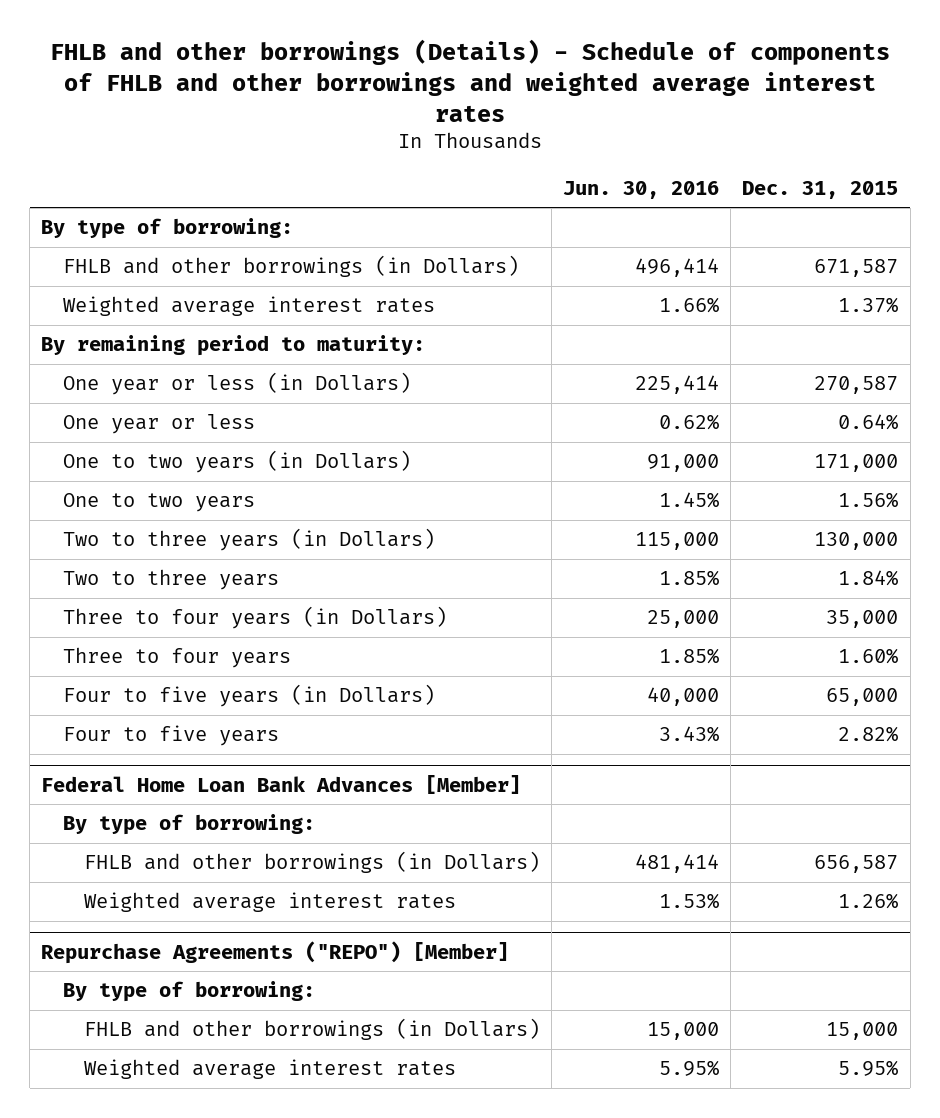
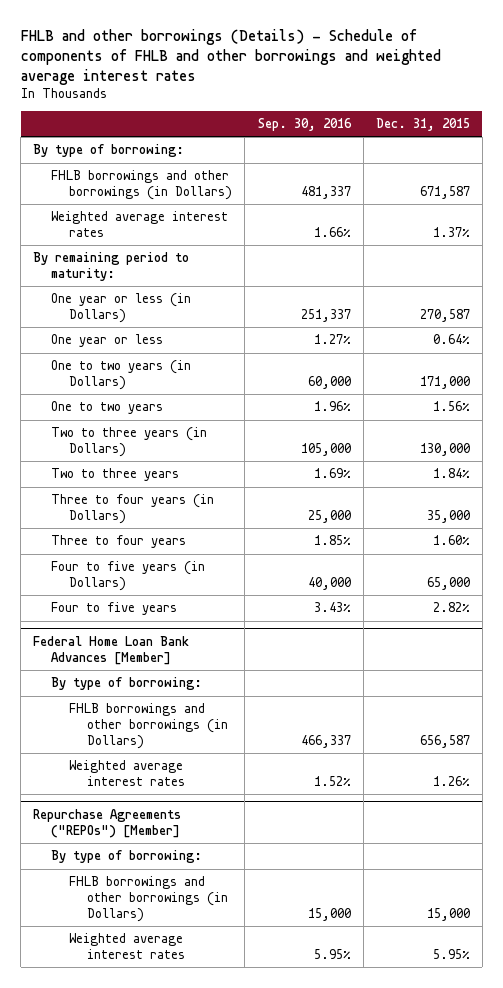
[563,180,720,199] Jun. 30, 2016 -> none
none -> [257,117,352,131] Sep. 30, 2016
[62,255,519,278] FHLB and other borrowings (in Dollars) -> [51,170,233,200] FHLB borrowings and other borrowings (in Dollars)
[84,851,541,874] FHLB and other borrowings (in Dollars) -> [69,703,229,749] FHLB borrowings and other borrowings (in Dollars)
[41,941,510,965] Repurchase Agreements ("REPO") [Member] -> [33,809,182,838] Repurchase Agreements ("REPOs") [Member]
[84,1018,541,1041] FHLB and other borrowings (in Dollars) -> [69,876,229,922] FHLB borrowings and other borrowings (in Dollars)

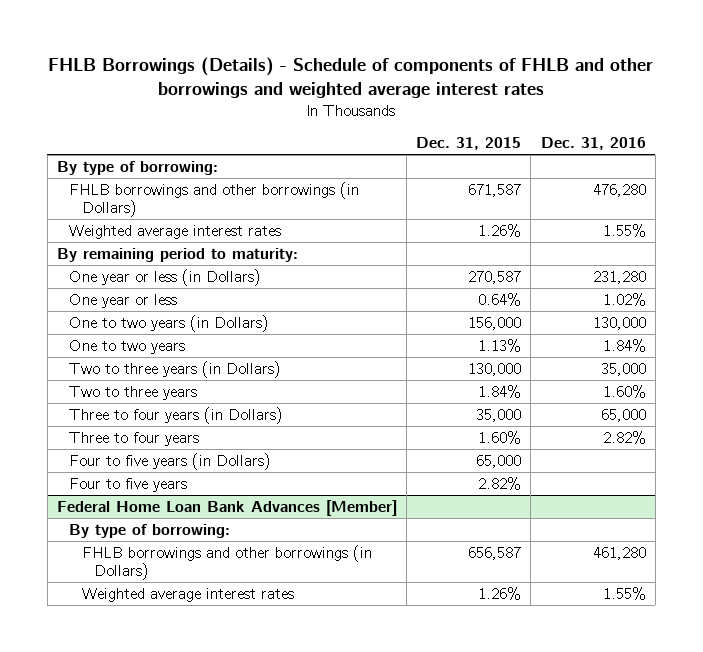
[20,28,441,85] FHLB and other borrowings (Details) - Schedule of components of FHLB and other borrowings and weighted average interest rates -> [48,57,654,98] FHLB Borrowings (Details) - Schedule of components of FHLB and other borrowings and weighted average interest rates
[257,117,352,131] Sep. 30, 2016 -> none
none -> [540,136,646,150] Dec. 31, 2016
[432,226,470,237] 1.37% -> [478,223,522,237] 1.26%
[419,375,470,389] 171,000 -> [468,316,522,330] 156,000
[432,401,470,412] 1.56% -> [478,338,522,352] 1.13%
[33,809,182,838] Repurchase Agreements ("REPOs") [Member] -> none
[51,850,203,864] By type of borrowing: -> none
[69,876,229,922] FHLB borrowings and other borrowings (in Dollars) -> none
[69,933,186,959] Weighted average interest rates -> none

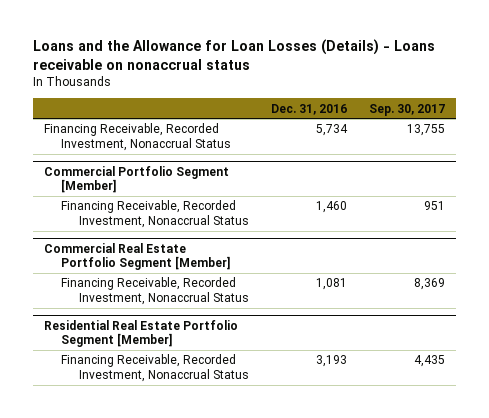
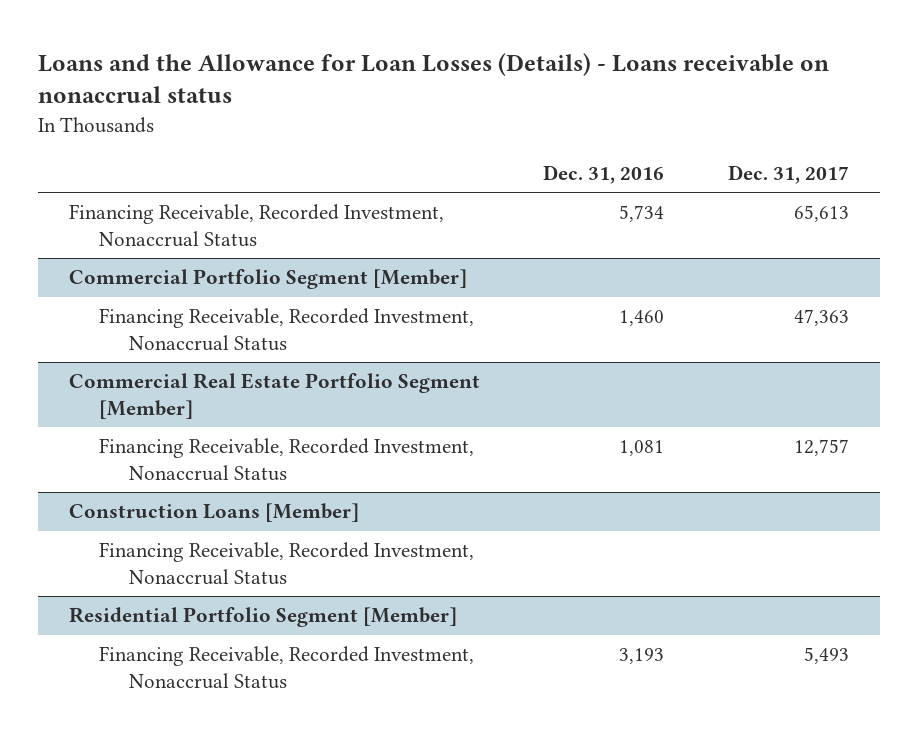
[369,103,446,116] Sep. 30, 2017 -> none
none -> [727,164,849,184] Dec. 31, 2017
none -> [69,503,360,523] Construction Loans [Member]
none -> [99,542,475,585] Financing Receivable, Recorded Investment, Nonaccrual Status
[43,319,238,348] Residential Real Estate Portfolio Segment [Member] -> [69,607,458,628] Residential Portfolio Segment [Member]

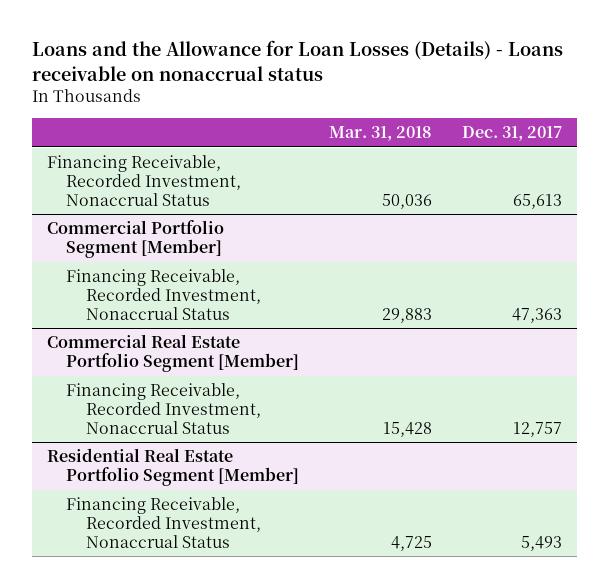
[543,164,665,184] Dec. 31, 2016 -> none
none -> [329,126,433,142] Mar. 31, 2018
[69,503,360,523] Construction Loans [Member] -> none
[99,542,475,585] Financing Receivable, Recorded Investment, Nonaccrual Status -> none
[69,607,458,628] Residential Portfolio Segment [Member] -> [46,448,300,486] Residential Real Estate Portfolio Segment [Member]

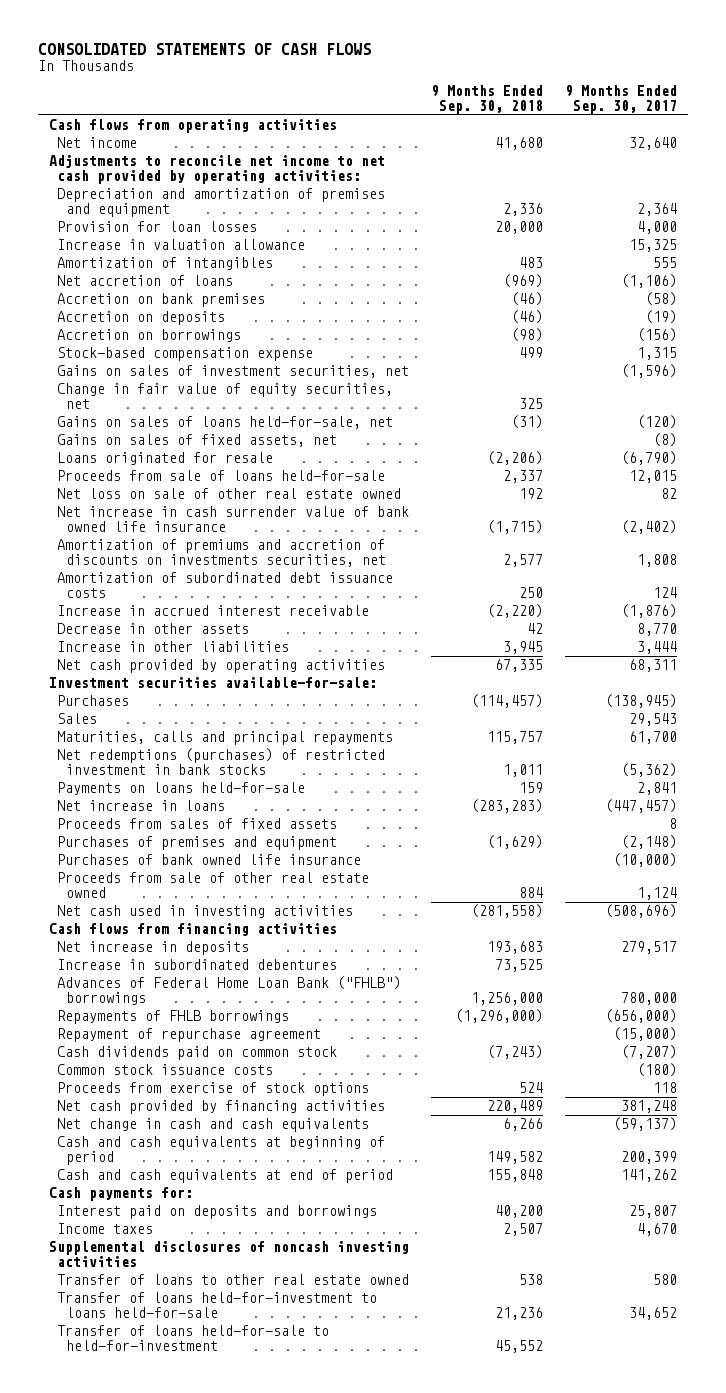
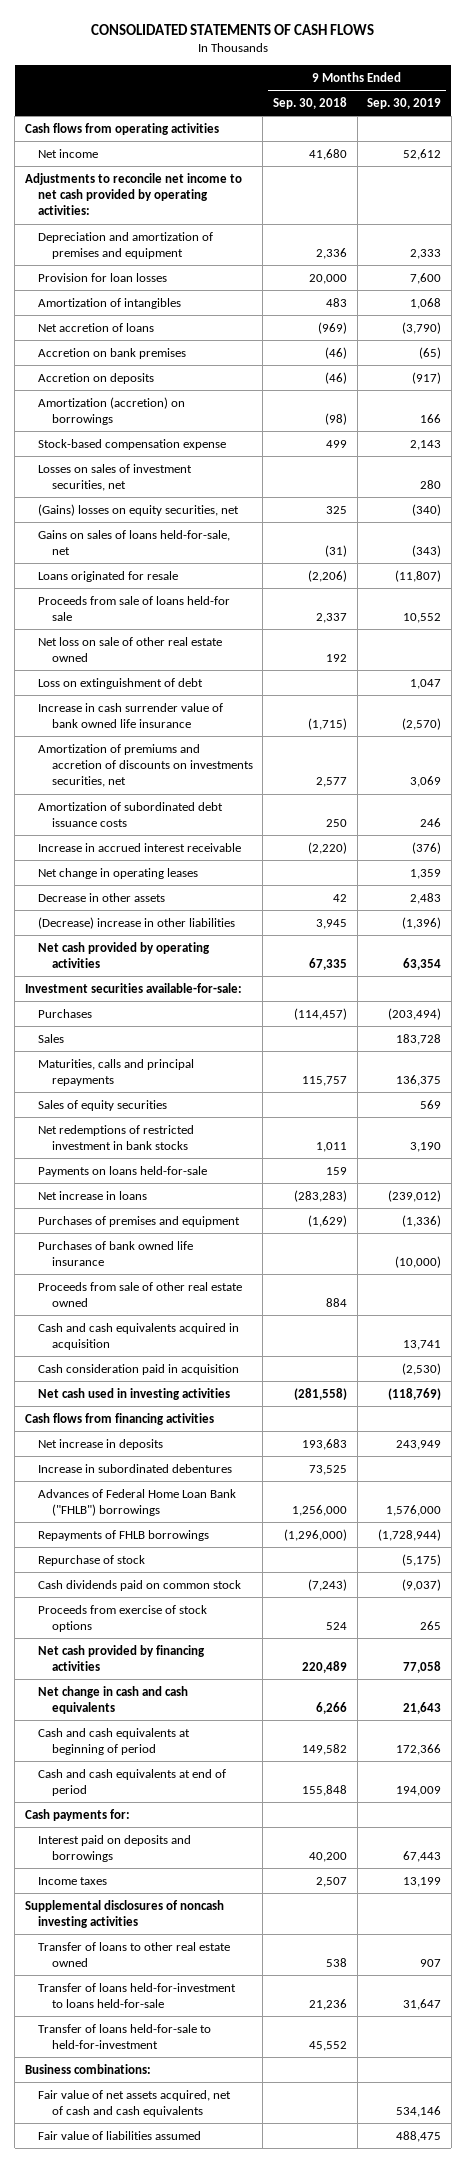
[565,85,678,115] 9 Months Ended Sep. 30, 2017 -> none
none -> [367,97,442,109] Sep. 30, 2019
[57,239,306,251] Increase in valuation allowance -> none
[57,329,242,343] Accretion on borrowings -> [38,396,186,425] Amortization (accretion) on borrowings
[57,365,410,379] Gains on sales of investment securities, net -> [38,463,193,491] Losses on sales of investment securities, net
[57,383,394,410] Change in fair value of equity securities, net -> [38,503,240,516] (Gains) losses on equity securities, net
[57,434,338,448] Gains on sales of fixed assets, net -> none
[57,470,386,482] Proceeds from sale of loans held-for-sale -> [38,595,231,621] Proceeds from sale of loans held-for sale
none -> [38,677,204,689] Loss on extinguishment of debt
[57,506,410,533] Net increase in cash surrender value of bank owned life insurance -> [38,702,224,728] Increase in cash surrender value of bank owned life insurance
none -> [38,867,199,879] Net change in operating leases
[57,641,290,653] Increase in other liabilities -> [38,916,236,929] (Decrease) increase in other liabilities
none -> [38,1099,168,1111] Sales of equity securities
[57,748,386,776] Net redemptions (purchases) of restricted investment in bank stocks -> [38,1124,195,1150] Net redemptions of restricted investment in bank stocks
[57,818,338,830] Proceeds from sales of fixed assets -> none
none -> [38,1322,240,1350] Cash and cash equivalents acquired in acquisition
none -> [38,1363,240,1375] Cash consideration paid in acquisition
[57,1028,322,1043] Repayment of repurchase agreement -> none
none -> [38,1554,146,1566] Repurchase of stock
[57,1064,274,1076] Common stock issuance costs -> none
none -> [24,2063,151,2074] Business combinations:
none -> [38,2089,232,2117] Fair value of net assets acquired, net of cash and cash equivalents
none -> [38,2130,202,2140] Fair value of liabilities assumed

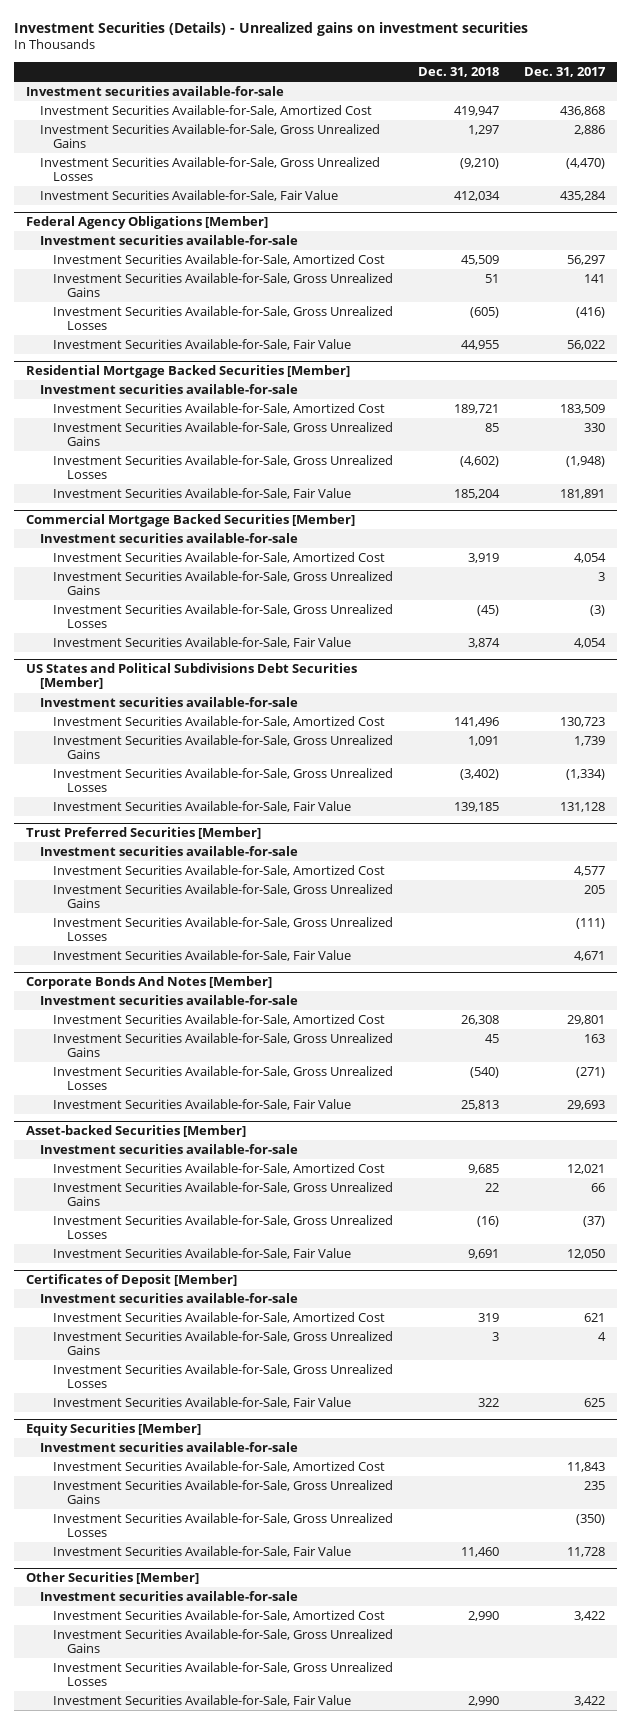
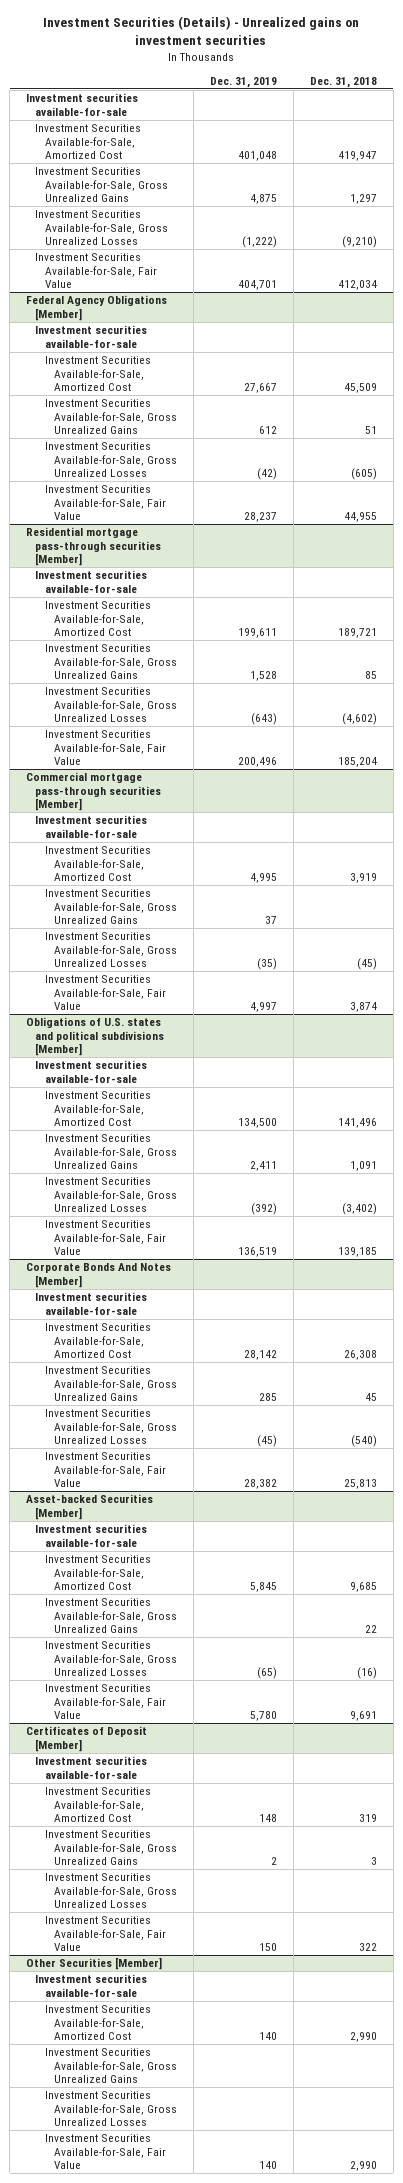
[523,66,606,77] Dec. 31, 2017 -> none
none -> [209,76,277,88] Dec. 31, 2019
[26,365,351,379] Residential Mortgage Backed Securities [Member] -> [25,527,162,566] Residential mortgage pass-through securities [Member]
[26,514,356,528] Commercial Mortgage Backed Securities [Member] -> [25,772,162,811] Commercial mortgage pass-through securities [Member]
[26,663,358,690] US States and Political Subdivisions Debt Securities [Member] -> [25,1017,165,1056] Obligations of U.S. states and political subdivisions [Member]
[26,827,262,840] Trust Preferred Securities [Member] -> none
[39,846,298,857] Investment securities available-for-sale -> none
[53,865,386,877] Investment Securities Available-for-Sale, Amortized Cost -> none
[53,884,394,909] Investment Securities Available-for-Sale, Gross Unrealized Gains -> none
[53,917,394,942] Investment Securities Available-for-Sale, Gross Unrealized Losses -> none
[53,950,352,962] Investment Securities Available-for-Sale, Fair Value -> none
[26,1423,202,1437] Equity Securities [Member] -> none
[39,1442,298,1453] Investment securities available-for-sale -> none
[53,1461,386,1473] Investment Securities Available-for-Sale, Amortized Cost -> none
[53,1480,394,1505] Investment Securities Available-for-Sale, Gross Unrealized Gains -> none
[53,1513,394,1538] Investment Securities Available-for-Sale, Gross Unrealized Losses -> none
[53,1546,352,1558] Investment Securities Available-for-Sale, Fair Value -> none

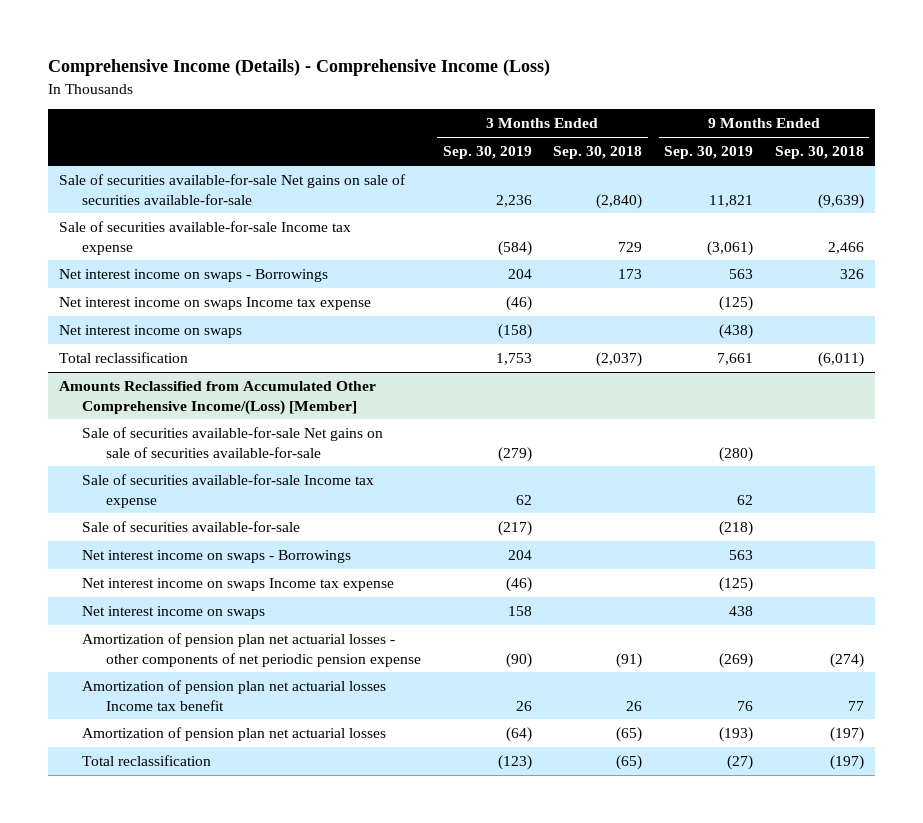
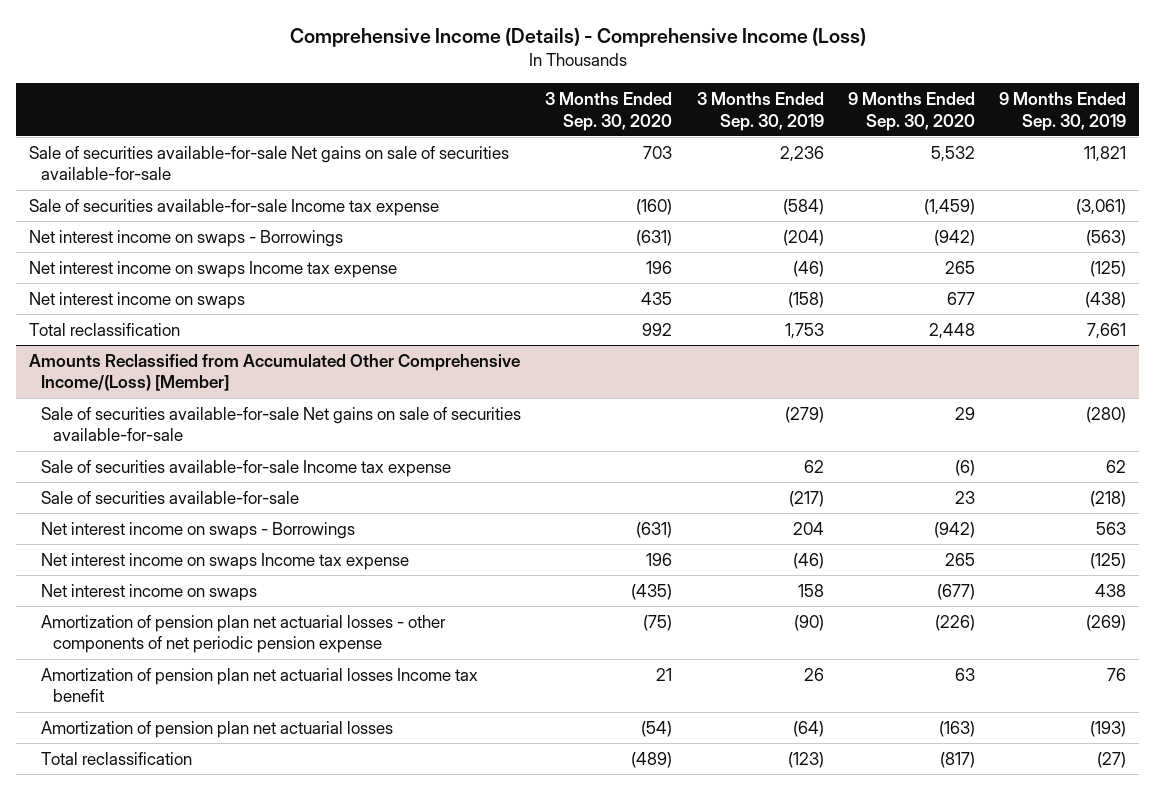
[553,146,643,160] Sep. 30, 2018 -> none
[775,146,865,160] Sep. 30, 2018 -> none
none -> [545,92,673,131] 3 Months Ended Sep. 30, 2020
none -> [848,92,976,131] 9 Months Ended Sep. 30, 2020
[507,269,532,280] 204 -> [782,229,824,246] (204)
[729,269,754,280] 563 -> [1086,229,1127,246] (563)

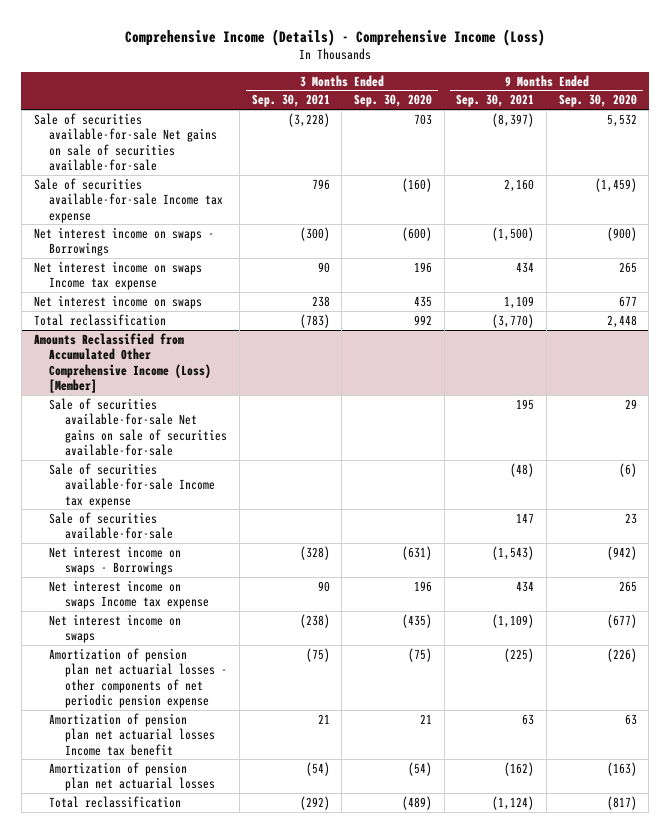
[696,92,824,131] 3 Months Ended Sep. 30, 2019 -> none
[999,92,1127,131] 9 Months Ended Sep. 30, 2019 -> none
none -> [251,94,330,108] Sep. 30, 2021
none -> [456,94,535,108] Sep. 30, 2021
[636,229,673,246] (631) -> [402,226,433,241] (600)
[934,229,976,246] (942) -> [606,226,637,241] (900)
[28,353,520,392] Amounts Reclassified from Accumulated Other Comprehensive Income/(Loss) [Member] -> [33,332,212,393] Amounts Reclassified from Accumulated Other Comprehensive Income (Loss) [Member]

